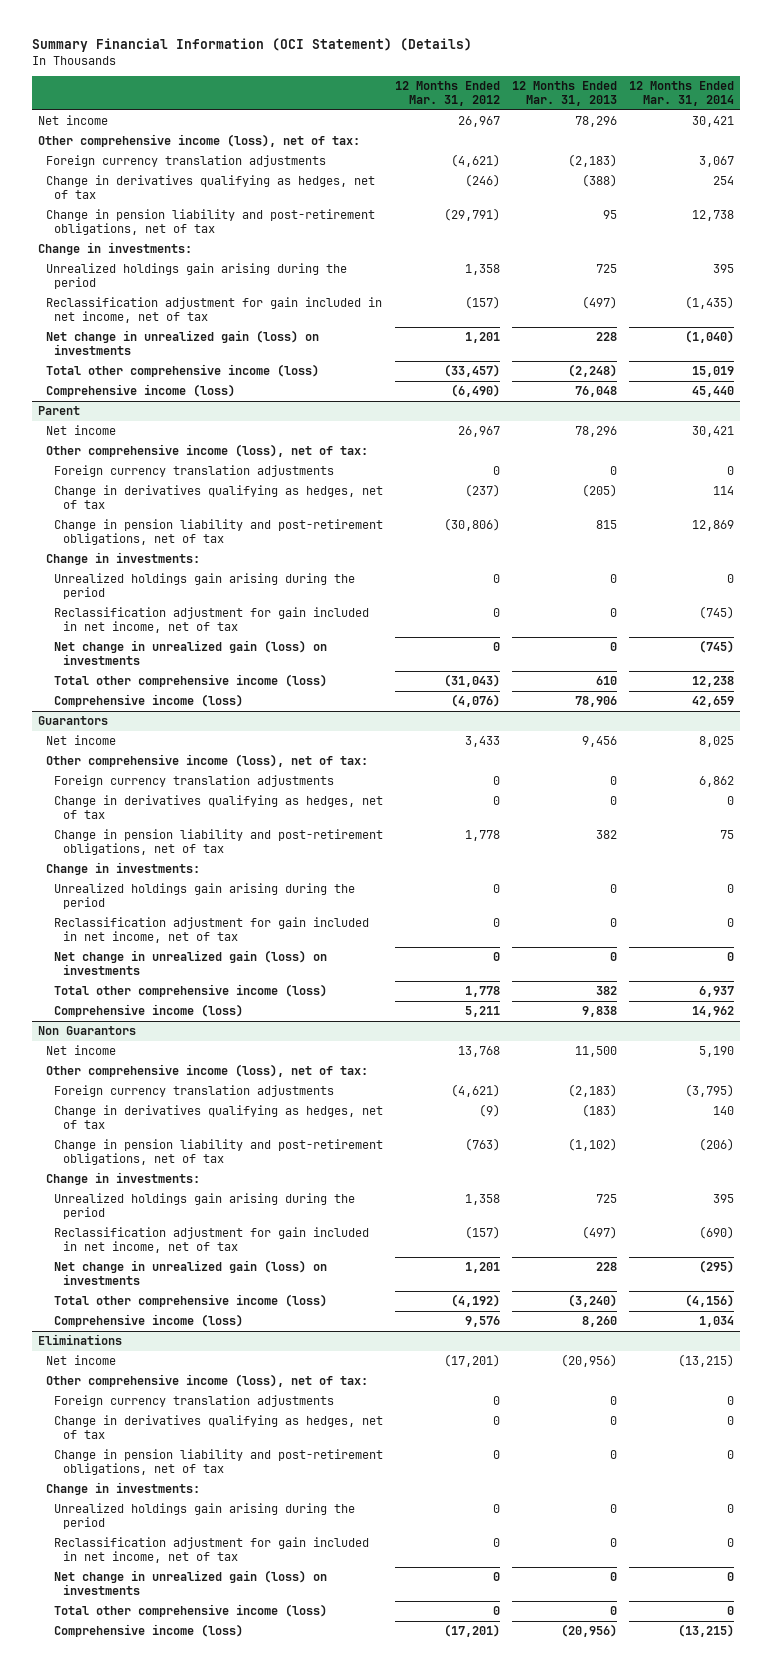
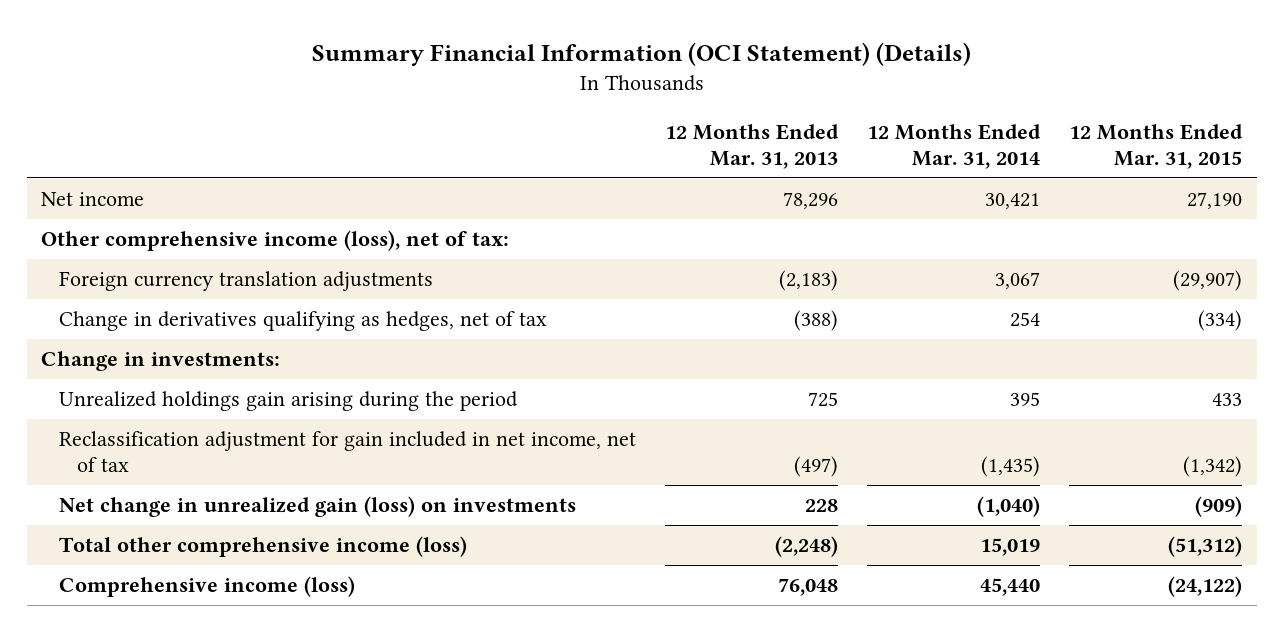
[395,81,501,106] 12 Months Ended Mar. 31, 2012 -> none
none -> [1069,124,1244,169] 12 Months Ended Mar. 31, 2015
[45,209,375,235] Change in pension liability and post-retirement obligations, net of tax -> none
[37,406,80,416] Parent -> none
[45,425,116,436] Net income -> none
[45,444,368,458] Other comprehensive income (loss), net of tax: -> none
[54,465,335,478] Foreign currency translation adjustments -> none
[54,485,384,509] Change in derivatives qualifying as hedges, net of tax -> none
[54,519,384,545] Change in pension liability and post-retirement obligations, net of tax -> none
[45,552,200,566] Change in investments: -> none
[54,573,356,599] Unrealized holdings gain arising during the period -> none
[54,607,370,633] Reclassification adjustment for gain included in net income, net of tax -> none
[54,640,328,665] Net change in unrealized gain (loss) on investments -> none
[54,674,328,688] Total other comprehensive income (loss) -> none
[54,694,244,708] Comprehensive income (loss) -> none
[37,716,108,726] Guarantors -> none
[45,735,116,746] Net income -> none
[45,754,368,768] Other comprehensive income (loss), net of tax: -> none
[54,775,335,788] Foreign currency translation adjustments -> none
[54,795,384,819] Change in derivatives qualifying as hedges, net of tax -> none
[54,829,384,855] Change in pension liability and post-retirement obligations, net of tax -> none
[45,862,200,876] Change in investments: -> none
[54,883,356,909] Unrealized holdings gain arising during the period -> none
[54,917,370,943] Reclassification adjustment for gain included in net income, net of tax -> none
[54,950,328,975] Net change in unrealized gain (loss) on investments -> none
[54,984,328,998] Total other comprehensive income (loss) -> none
[54,1004,244,1018] Comprehensive income (loss) -> none
[37,1026,136,1036] Non Guarantors -> none
[45,1045,116,1056] Net income -> none
[45,1064,368,1078] Other comprehensive income (loss), net of tax: -> none
[54,1085,335,1098] Foreign currency translation adjustments -> none
[54,1105,384,1129] Change in derivatives qualifying as hedges, net of tax -> none
[54,1139,384,1165] Change in pension liability and post-retirement obligations, net of tax -> none
[45,1172,200,1186] Change in investments: -> none
[54,1193,356,1219] Unrealized holdings gain arising during the period -> none
[54,1227,370,1253] Reclassification adjustment for gain included in net income, net of tax -> none
[54,1260,328,1285] Net change in unrealized gain (loss) on investments -> none
[54,1294,328,1308] Total other comprehensive income (loss) -> none
[54,1314,244,1328] Comprehensive income (loss) -> none
[37,1334,122,1346] Eliminations -> none
[45,1355,116,1366] Net income -> none
[45,1374,368,1388] Other comprehensive income (loss), net of tax: -> none
[54,1395,335,1408] Foreign currency translation adjustments -> none
[54,1415,384,1439] Change in derivatives qualifying as hedges, net of tax -> none
[54,1449,384,1475] Change in pension liability and post-retirement obligations, net of tax -> none
[45,1482,200,1496] Change in investments: -> none
[54,1503,356,1529] Unrealized holdings gain arising during the period -> none
[54,1537,370,1563] Reclassification adjustment for gain included in net income, net of tax -> none
[54,1570,328,1595] Net change in unrealized gain (loss) on investments -> none
[54,1604,328,1618] Total other comprehensive income (loss) -> none
[54,1624,244,1638] Comprehensive income (loss) -> none

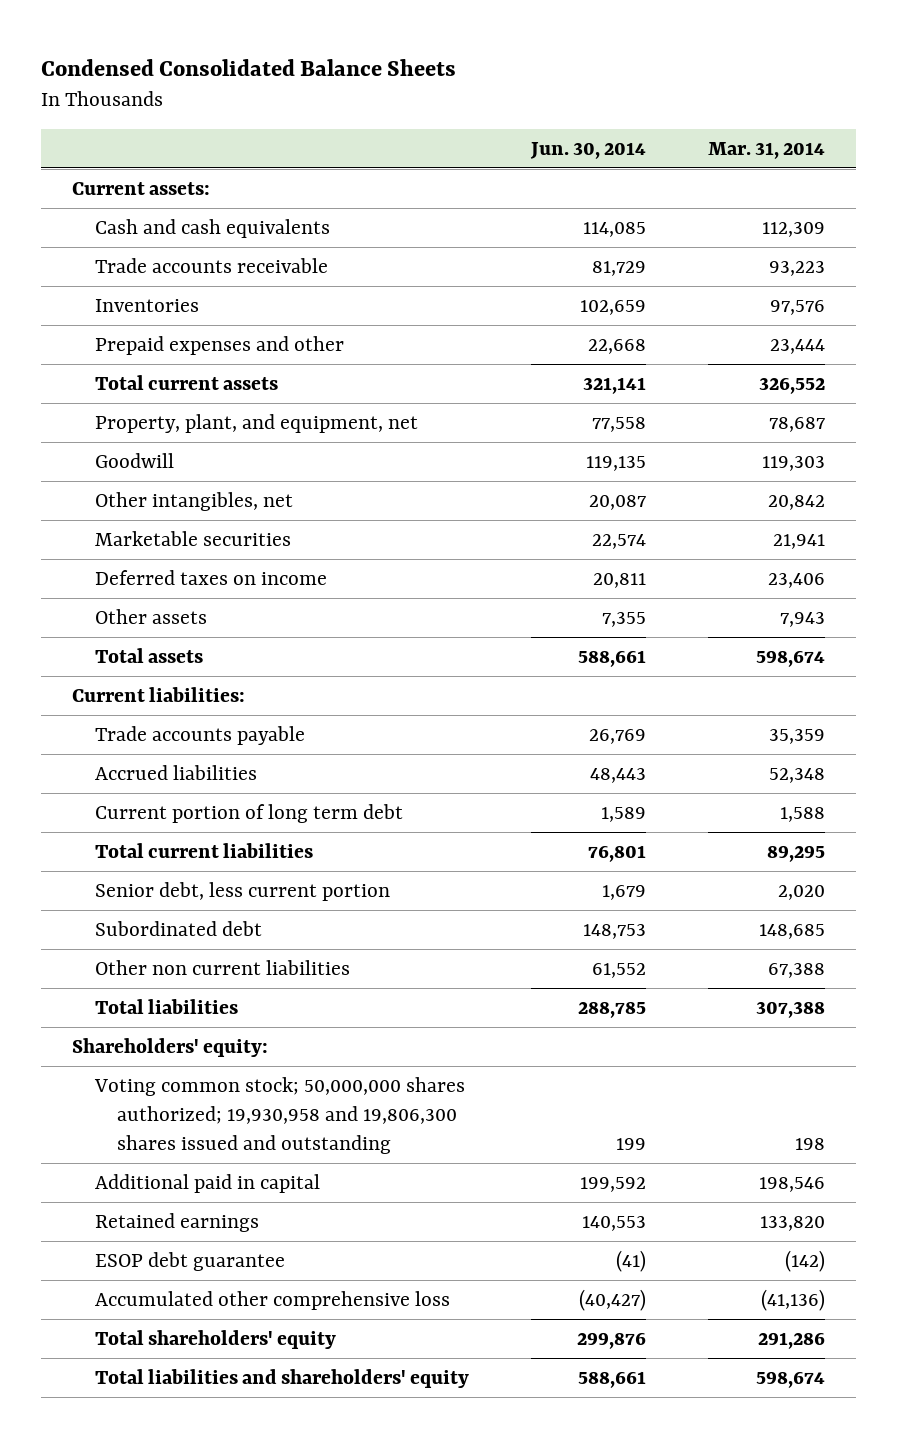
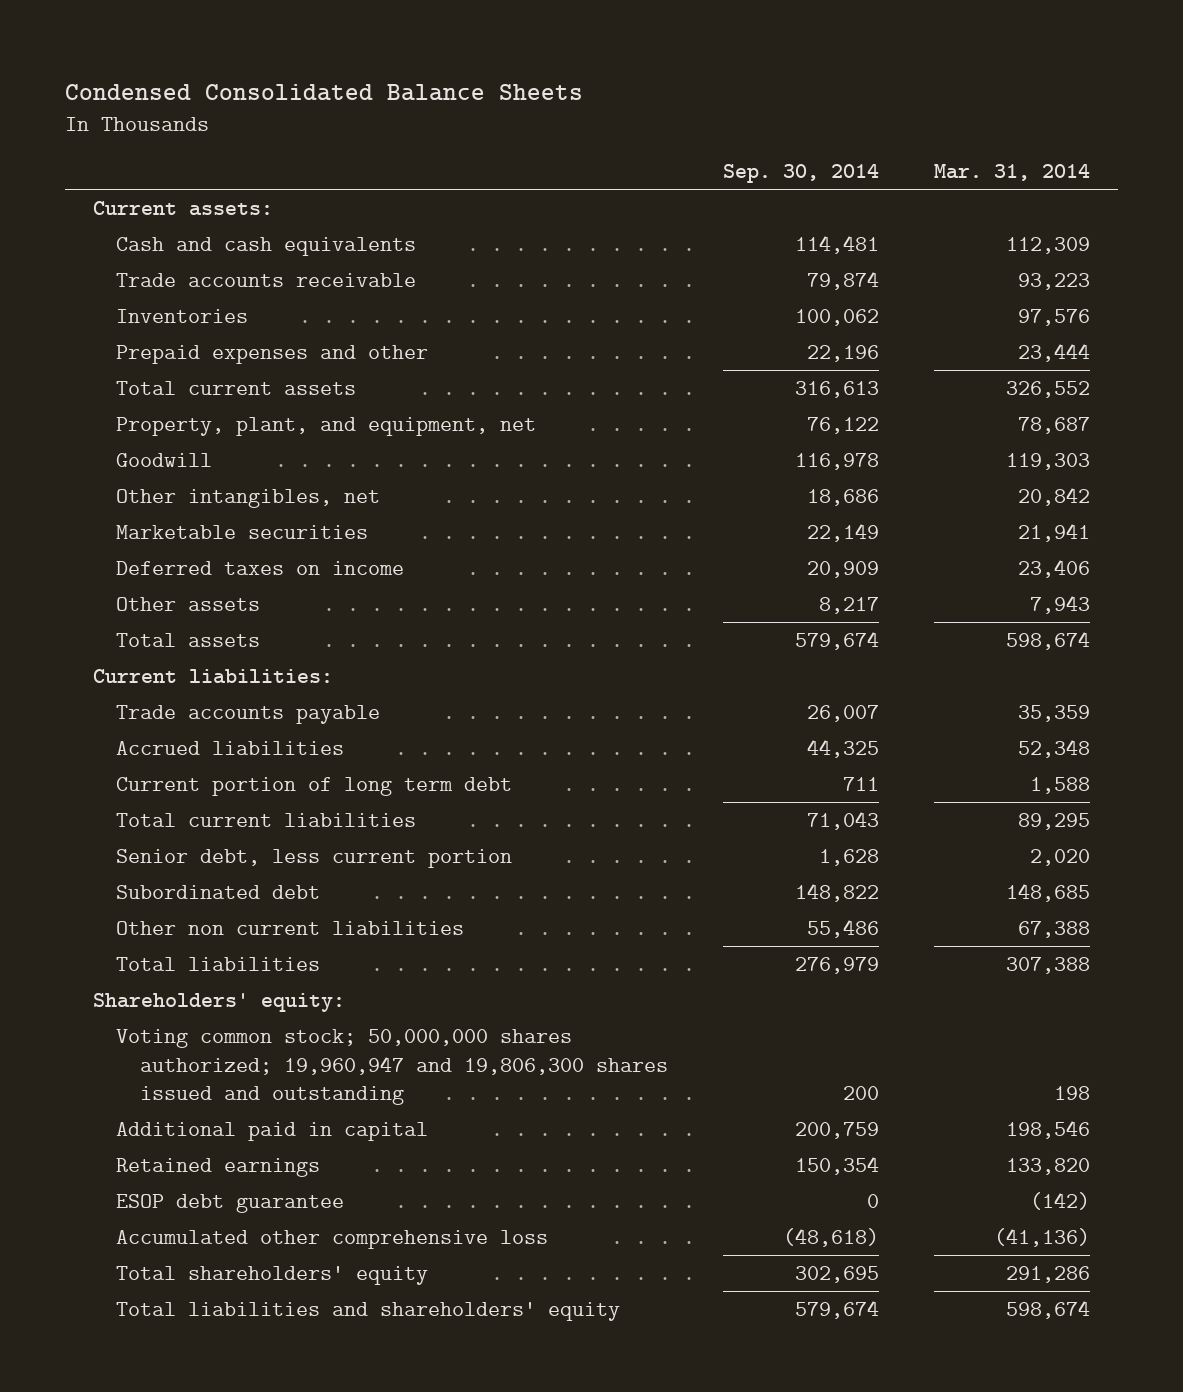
[530,141,647,159] Jun. 30, 2014 -> none
none -> [722,164,879,184] Sep. 30, 2014
[93,1076,465,1154] Voting common stock; 50,000,000 shares authorized; 19,930,958 and 19,806,300 shares issued and outstanding -> [116,1028,668,1106] Voting common stock; 50,000,000 shares authorized; 19,960,947 and 19,806,300 shares issued and outstanding

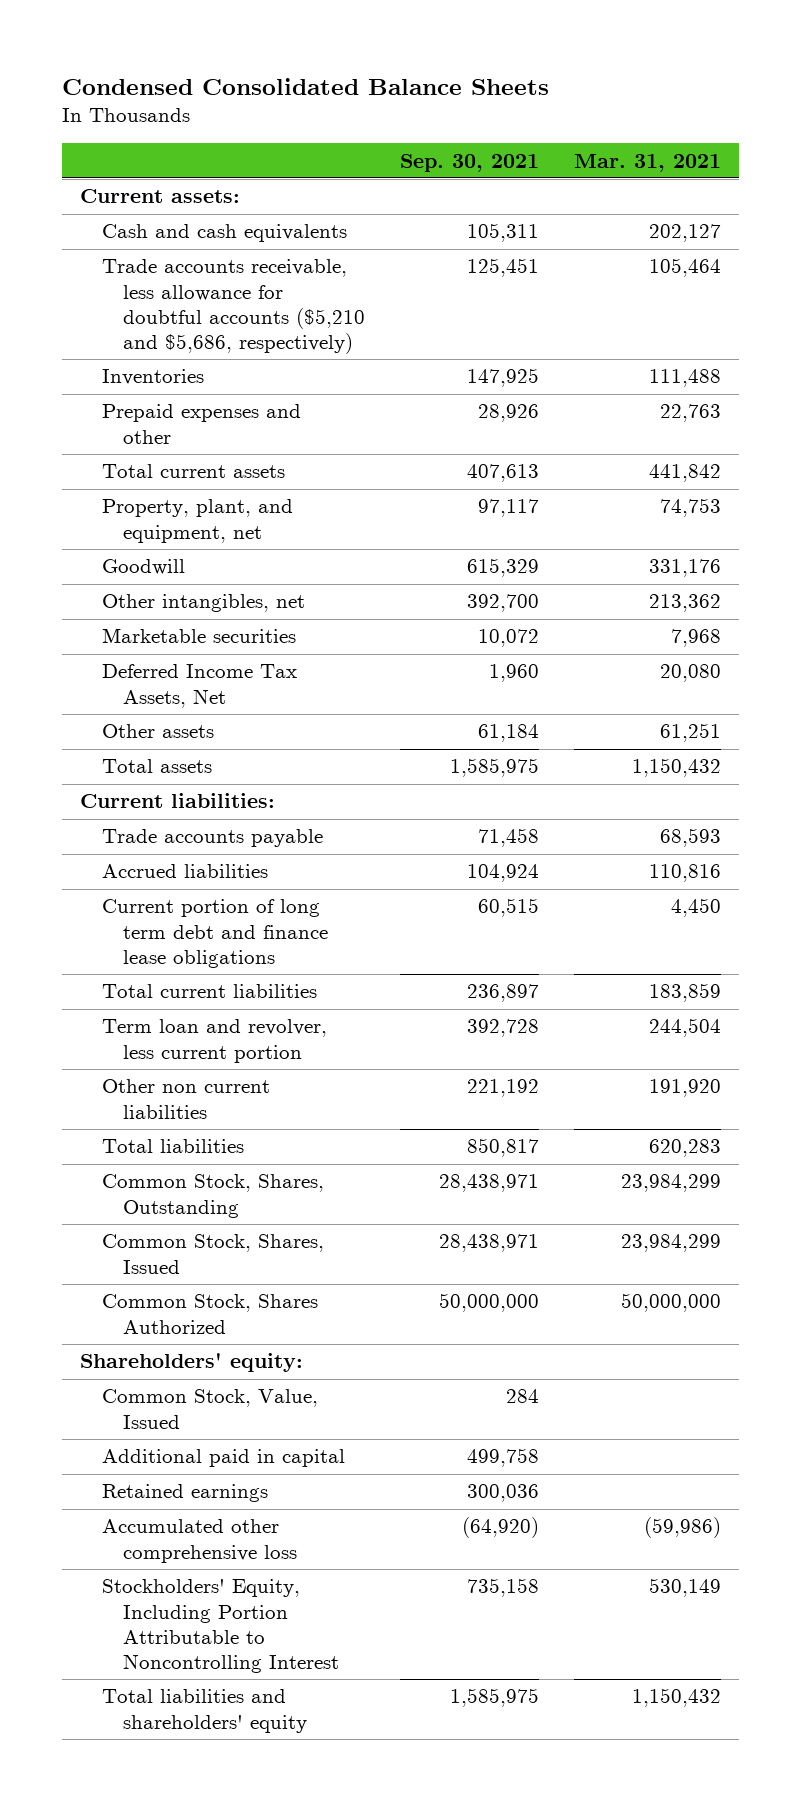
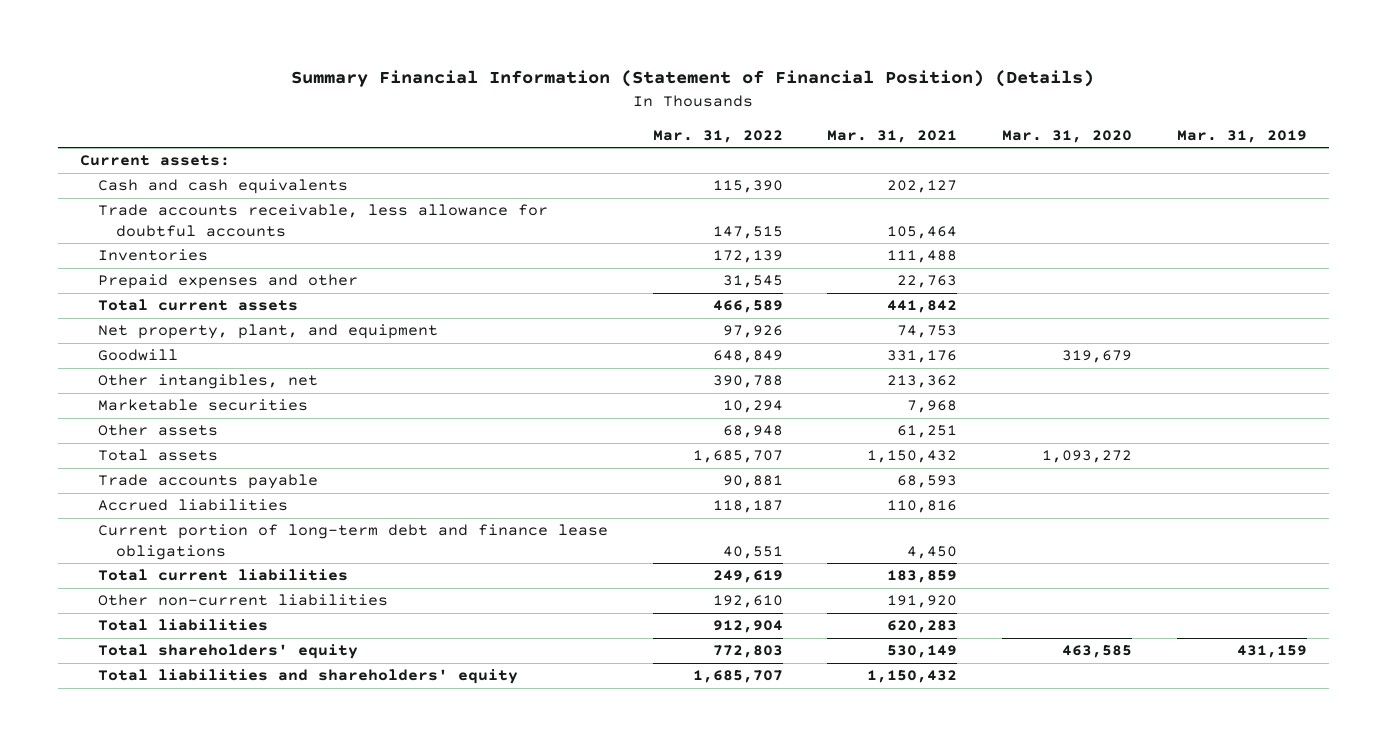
[62,77,550,95] Condensed Consolidated Balance Sheets -> [291,70,1095,88] Summary Financial Information (Statement of Financial Position) (Details)
[400,153,540,172] Sep. 30, 2021 -> none
none -> [652,129,783,143] Mar. 31, 2022
none -> [1002,129,1133,143] Mar. 31, 2020
none -> [1176,129,1307,143] Mar. 31, 2019
[101,259,366,354] Trade accounts receivable, less allowance for doubtful accounts ($5,210 and $5,686, respectively) -> [97,204,548,237] Trade accounts receivable, less allowance for doubtful accounts
[101,499,293,543] Property, plant, and equipment, net -> [97,324,438,340] Net property, plant, and equipment
[101,664,297,708] Deferred Income Tax Assets, Net -> none
[80,793,276,809] Current liabilities: -> none
[101,899,329,968] Current portion of long term debt and finance lease obligations -> [97,524,608,560] Current portion of long-term debt and finance lease obligations
[101,1019,327,1063] Term loan and revolver, less current portion -> none
[101,1079,270,1119] Other non current liabilities -> [97,594,388,607] Other non-current liabilities
[101,1174,324,1218] Common Stock, Shares, Outstanding -> none
[101,1234,324,1274] Common Stock, Shares, Issued -> none
[101,1294,318,1334] Common Stock, Shares Authorized -> none
[80,1353,304,1373] Shareholders' equity: -> none
[101,1389,318,1429] Common Stock, Value, Issued -> none
[101,1449,345,1468] Additional paid in capital -> none
[101,1484,268,1503] Retained earnings -> none
[101,1519,298,1563] Accumulated other comprehensive loss -> none
[101,1579,340,1673] Stockholders' Equity, Including Portion Attributable to Noncontrolling Interest -> [97,644,358,660] Total shareholders' equity

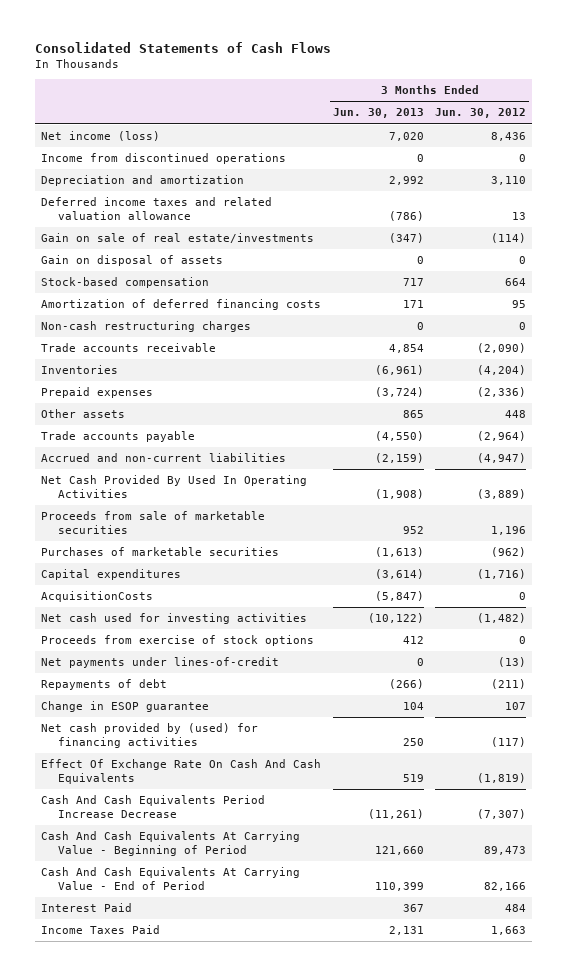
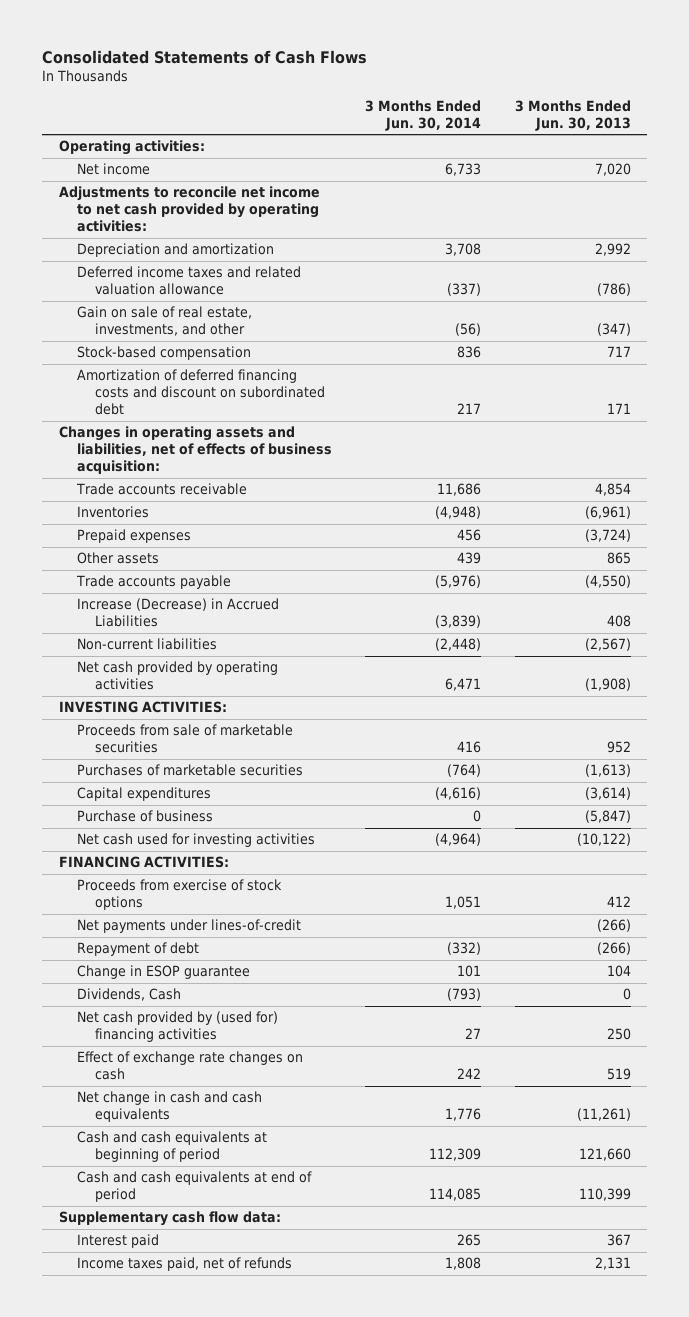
[435,108,527,119] Jun. 30, 2012 -> none
none -> [365,99,482,131] 3 Months Ended Jun. 30, 2014
[41,153,287,165] Income from discontinued operations -> none
none -> [58,140,205,156] Operating activities:
[41,131,161,142] Net income (loss) -> [77,163,151,176] Net income
none -> [58,186,320,233] Adjustments to reconcile net income to net cash provided by operating activities:
[41,255,224,267] Gain on disposal of assets -> none
[41,233,315,244] Gain on sale of real estate/investments -> [77,306,253,337] Gain on sale of real estate, investments, and other
[41,321,252,333] Non-cash restructuring charges -> none
[41,299,322,311] Amortization of deferred financing costs -> [77,369,326,416] Amortization of deferred financing costs and discount on subordinated debt
none -> [58,426,333,475] Changes in operating assets and liabilities, net of effects of business acquisition:
none -> [77,598,280,628] Increase (Decrease) in Accrued Liabilities
[41,453,287,463] Accrued and non-current liabilities -> [77,638,218,651] Non-current liabilities
[374,453,424,464] (2,159) -> [584,638,631,652] (2,567)
[41,475,308,498] Net Cash Provided By Used In Operating Activities -> [77,661,279,691] Net cash provided by operating activities
none -> [58,701,227,714] INVESTING ACTIVITIES:
[41,591,154,603] AcquisitionCosts -> [77,810,214,823] Purchase of business
none -> [58,856,229,869] FINANCING ACTIVITIES:
[416,658,424,667] 0 -> [596,919,631,933] (266)
[41,679,168,691] Repayments of debt -> [77,942,200,957] Repayment of debt
none -> [77,988,182,1002] Dividends, Cash
[41,723,259,748] Net cash provided by (used) for financing activities -> [77,1011,279,1043] Net cash provided by (used for) financing activities
[41,759,322,784] Effect Of Exchange Rate On Cash And Cash Equivalents -> [77,1051,304,1081] Effect of exchange rate changes on cash
[41,795,266,818] Cash And Cash Equivalents Period Increase Decrease -> [77,1091,263,1123] Net change in cash and cash equivalents
[41,831,301,856] Cash And Cash Equivalents At Carrying Value - Beginning of Period -> [77,1131,268,1163] Cash and cash equivalents at beginning of period
[41,867,301,890] Cash And Cash Equivalents At Carrying Value - End of Period -> [77,1171,313,1203] Cash and cash equivalents at end of period
none -> [58,1211,281,1227] Supplementary cash flow data:
[41,903,133,913] Interest Paid -> [77,1234,160,1249] Interest paid
[41,925,161,935] Income Taxes Paid -> [77,1257,293,1272] Income taxes paid, net of refunds

